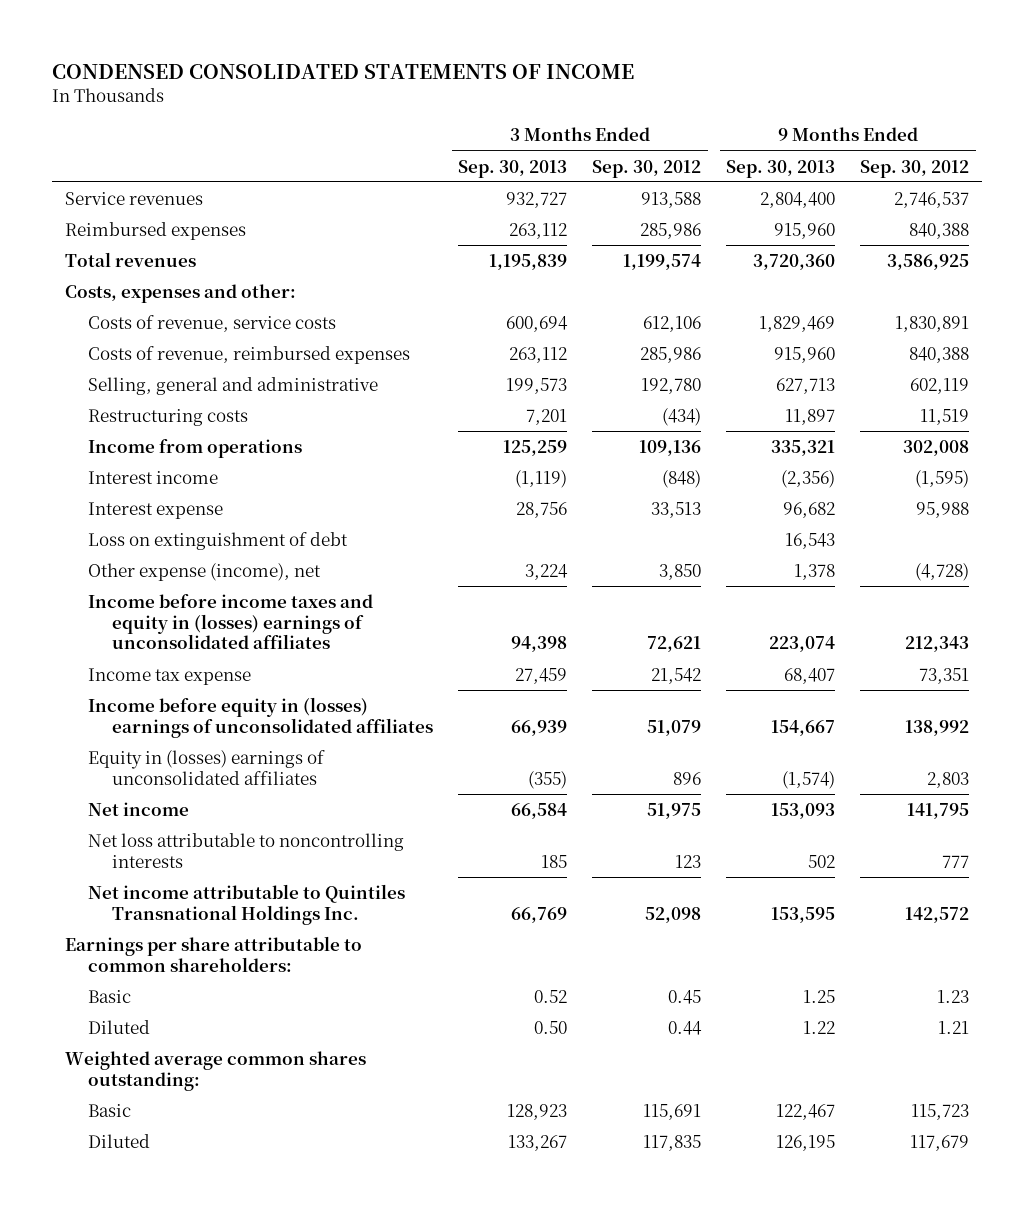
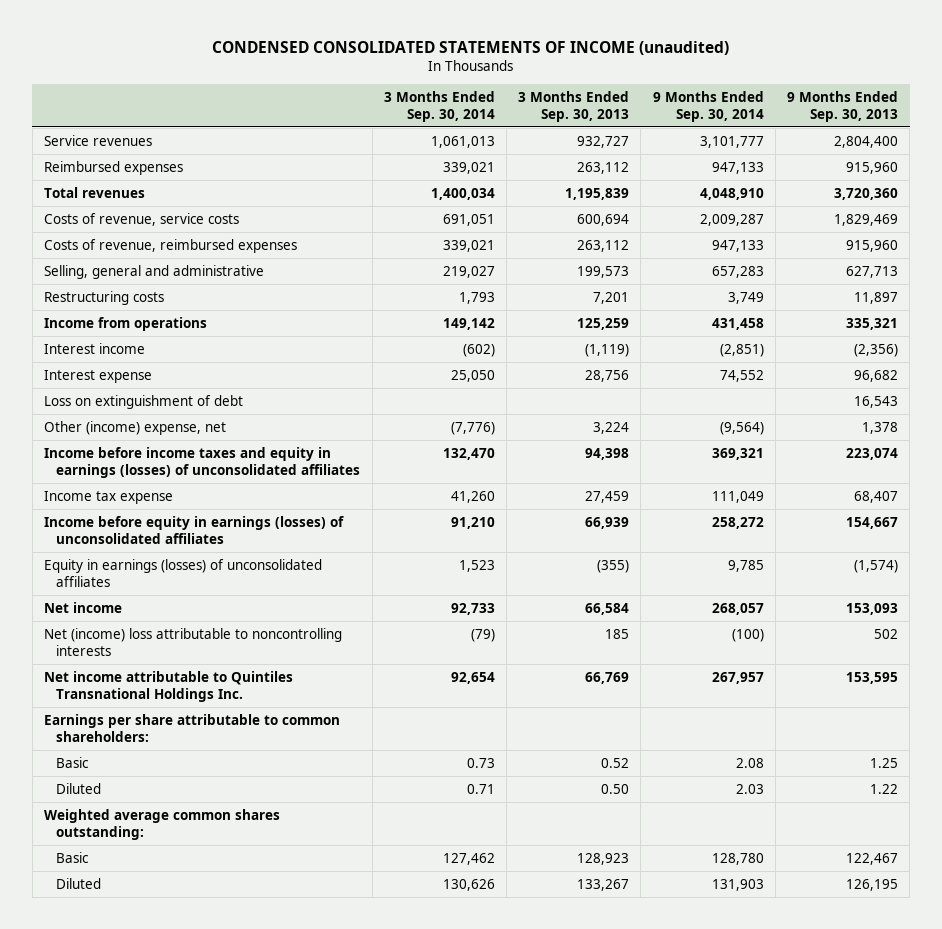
[52,63,635,79] CONDENSED CONSOLIDATED STATEMENTS OF INCOME -> [211,40,729,55] CONDENSED CONSOLIDATED STATEMENTS OF INCOME (unaudited)
[592,159,702,178] Sep. 30, 2012 -> none
[860,159,970,178] Sep. 30, 2012 -> none
none -> [383,90,495,122] 3 Months Ended Sep. 30, 2014
none -> [652,90,764,122] 9 Months Ended Sep. 30, 2014
[64,283,296,303] Costs, expenses and other: -> none
[88,562,322,581] Other expense (income), net -> [43,420,226,435] Other (income) expense, net
[88,593,374,650] Income before income taxes and equity in (losses) earnings of unconsolidated affiliates -> [43,446,361,478] Income before income taxes and equity in earnings (losses) of unconsolidated affiliates
[88,696,434,738] Income before equity in (losses) earnings of unconsolidated affiliates -> [43,515,344,544] Income before equity in earnings (losses) of unconsolidated affiliates
[88,749,326,785] Equity in (losses) earnings of unconsolidated affiliates -> [43,558,322,587] Equity in earnings (losses) of unconsolidated affiliates
[88,832,405,868] Net loss attributable to noncontrolling interests -> [43,627,342,656] Net (income) loss attributable to noncontrolling interests

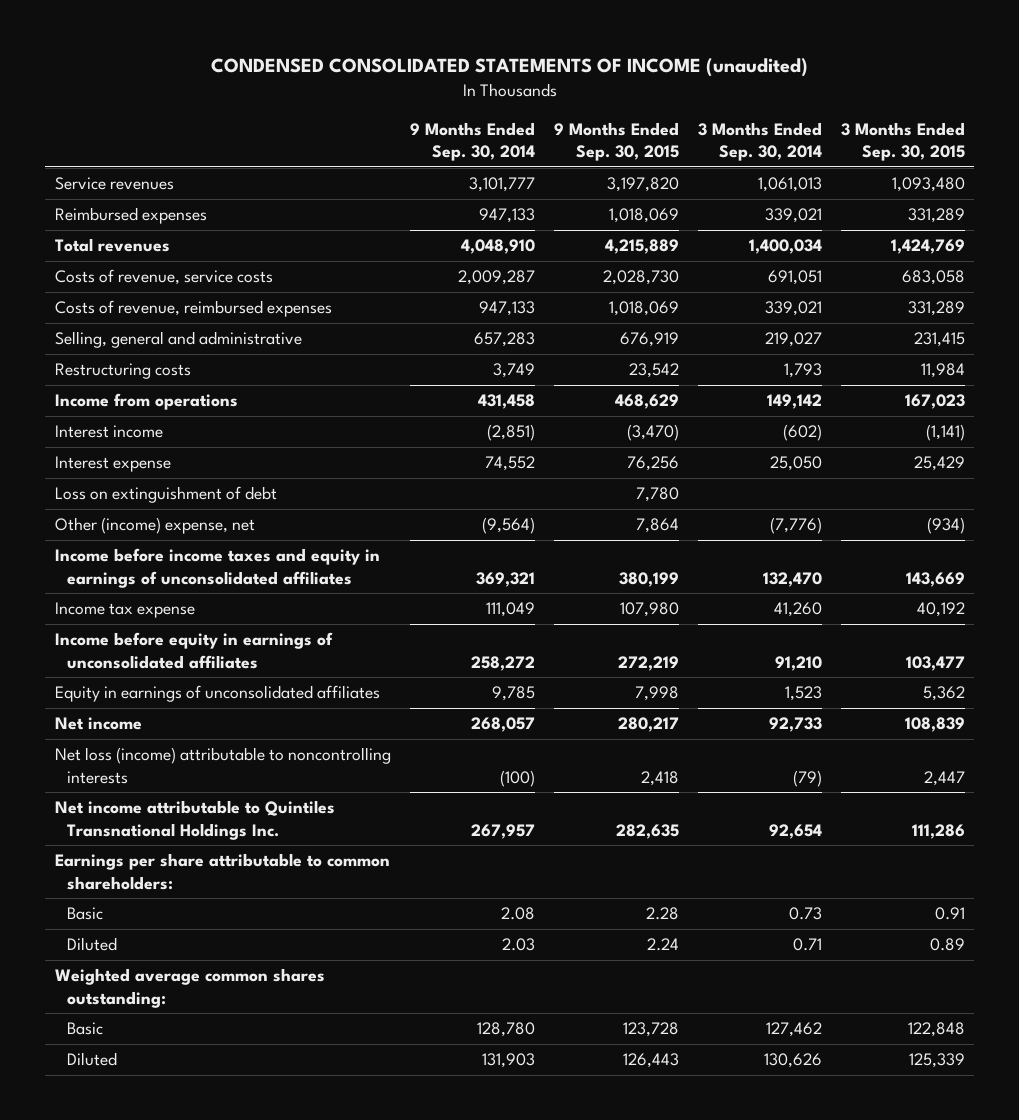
[518,90,630,122] 3 Months Ended Sep. 30, 2013 -> none
[787,90,899,122] 9 Months Ended Sep. 30, 2013 -> none
none -> [553,122,679,162] 9 Months Ended Sep. 30, 2015
none -> [840,122,965,162] 3 Months Ended Sep. 30, 2015
[43,446,361,478] Income before income taxes and equity in earnings (losses) of unconsolidated affiliates -> [54,548,380,588] Income before income taxes and equity in earnings of unconsolidated affiliates
[43,515,344,544] Income before equity in earnings (losses) of unconsolidated affiliates -> [54,632,333,669] Income before equity in earnings of unconsolidated affiliates
[43,558,322,587] Equity in earnings (losses) of unconsolidated affiliates -> [54,685,380,703] Equity in earnings of unconsolidated affiliates
[43,627,342,656] Net (income) loss attributable to noncontrolling interests -> [54,747,391,784] Net loss (income) attributable to noncontrolling interests

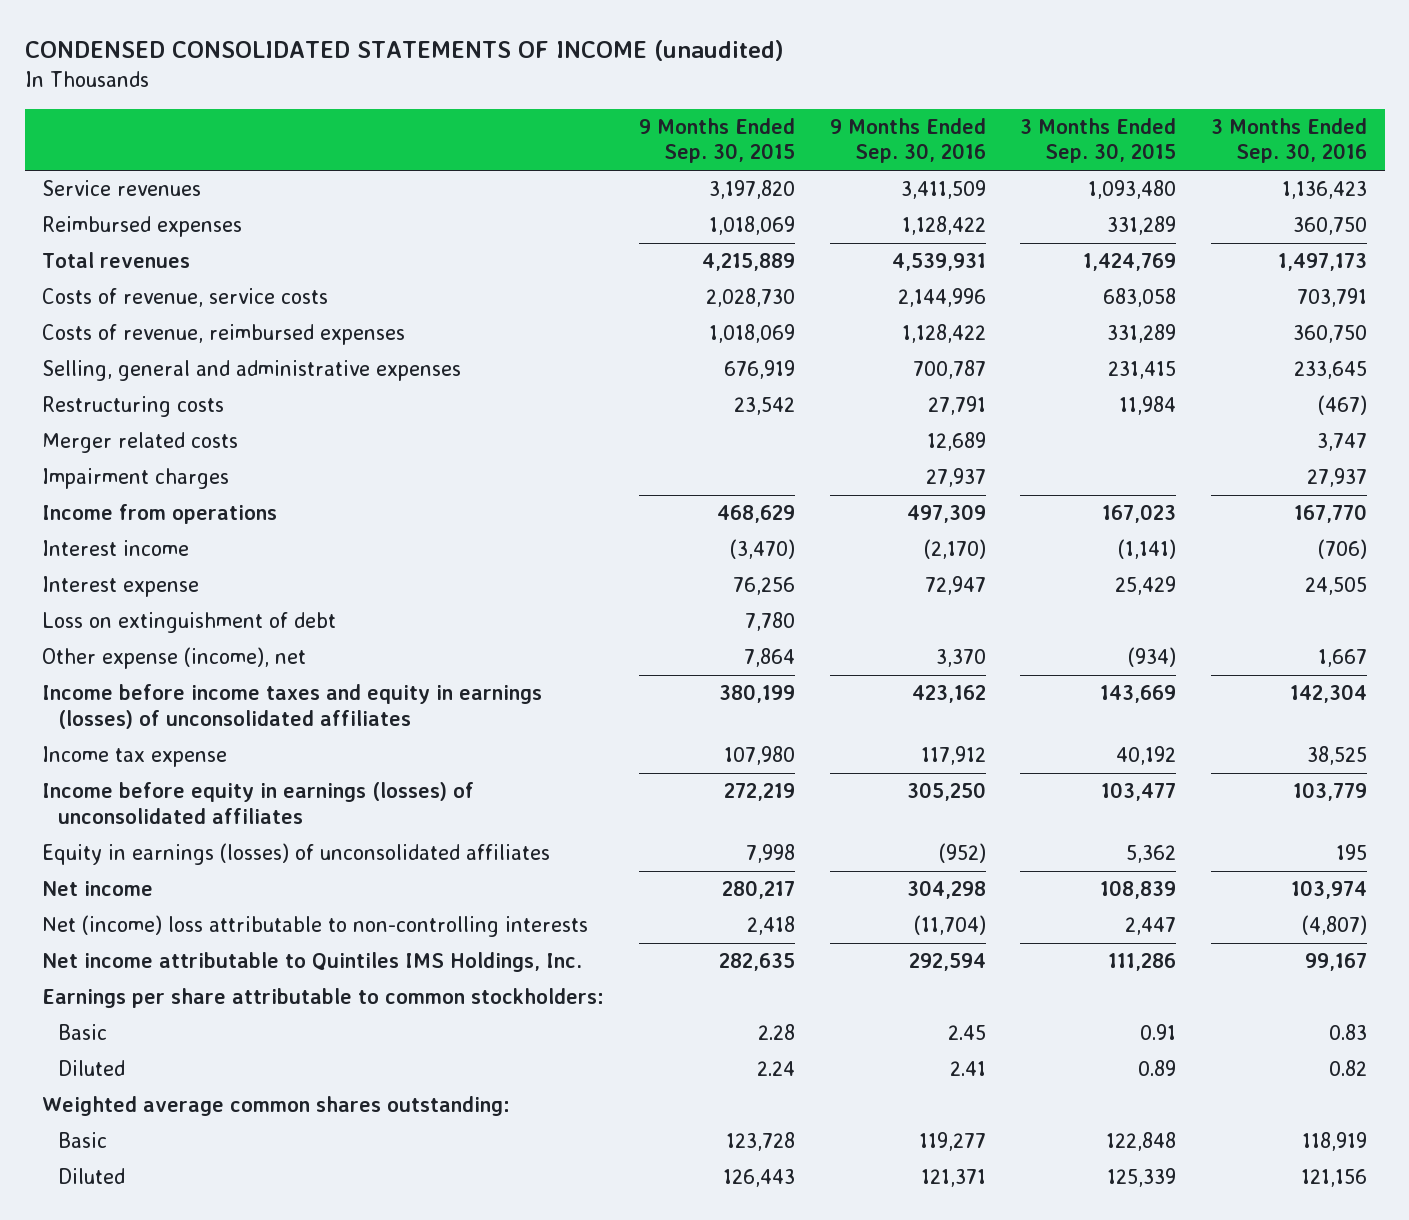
[409,122,535,162] 9 Months Ended Sep. 30, 2014 -> none
[697,122,822,162] 3 Months Ended Sep. 30, 2014 -> none
none -> [829,117,986,164] 9 Months Ended Sep. 30, 2016
none -> [1211,117,1368,164] 3 Months Ended Sep. 30, 2016
[54,331,302,349] Selling, general and administrative -> [42,360,462,382] Selling, general and administrative expenses
none -> [42,432,239,454] Merger related costs
none -> [42,468,230,490] Impairment charges
[54,517,255,535] Other (income) expense, net -> [42,647,307,670] Other expense (income), net
[54,548,380,588] Income before income taxes and equity in earnings of unconsolidated affiliates -> [42,684,543,729] Income before income taxes and equity in earnings (losses) of unconsolidated affiliates
[54,632,333,669] Income before equity in earnings of unconsolidated affiliates -> [42,782,475,824] Income before equity in earnings (losses) of unconsolidated affiliates
[54,685,380,703] Equity in earnings of unconsolidated affiliates -> [42,843,551,866] Equity in earnings (losses) of unconsolidated affiliates
[54,747,391,784] Net loss (income) attributable to noncontrolling interests -> [42,915,589,938] Net (income) loss attributable to non-controlling interests
[54,800,335,840] Net income attributable to Quintiles Transnational Holdings Inc. -> [42,952,583,973] Net income attributable to Quintiles IMS Holdings, Inc.
[54,853,390,890] Earnings per share attributable to common shareholders: -> [42,988,605,1009] Earnings per share attributable to common stockholders:

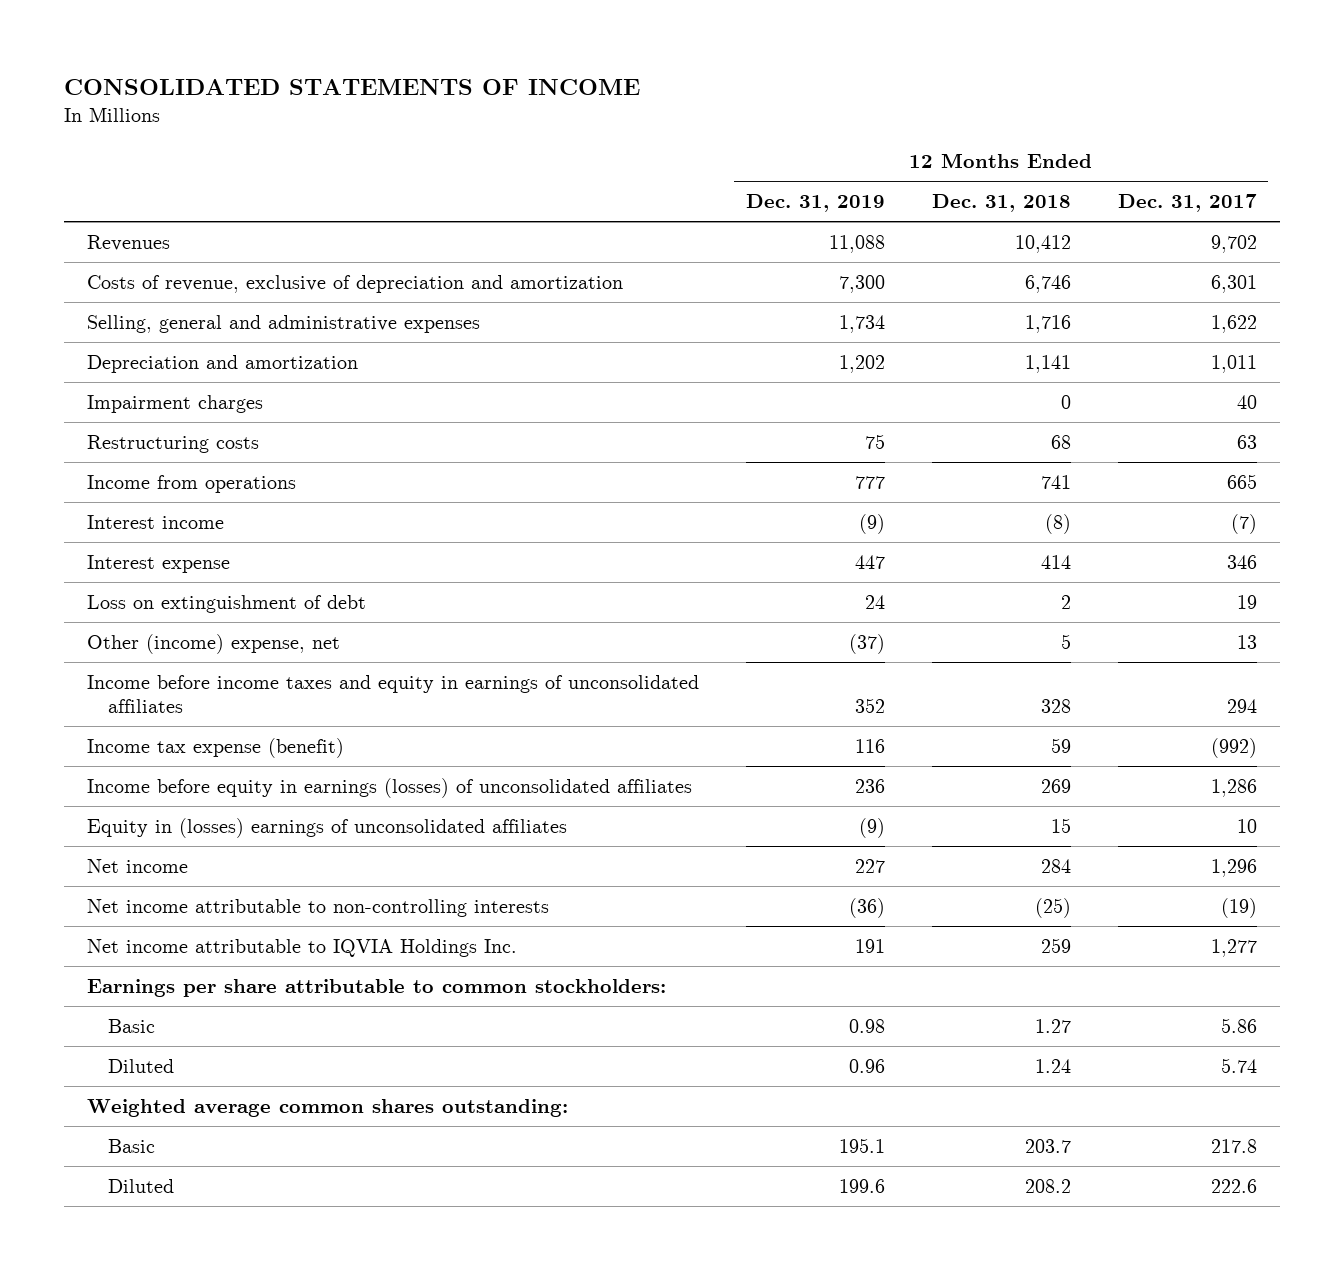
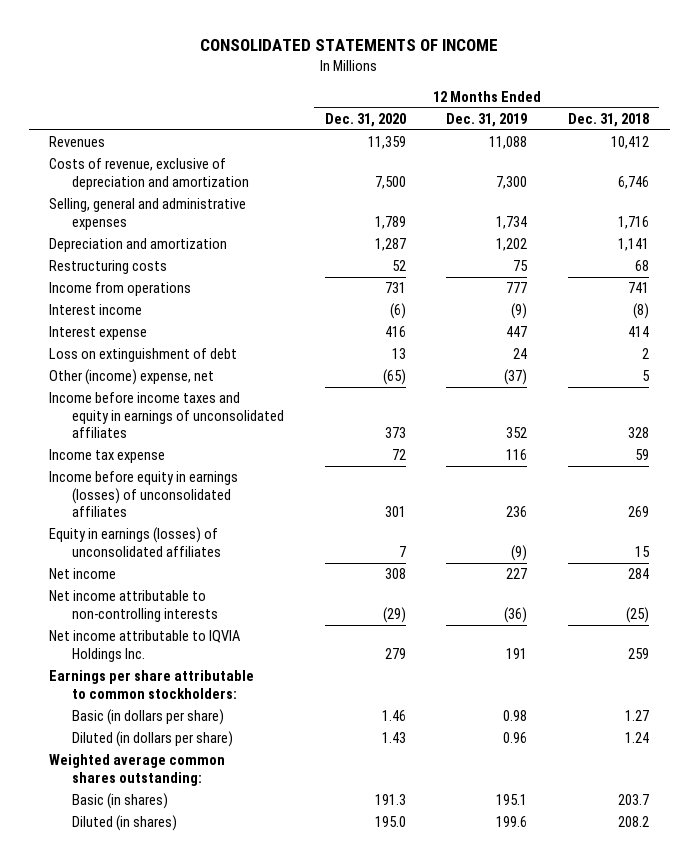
[1117,194,1257,213] Dec. 31, 2017 -> none
none -> [324,112,406,127] Dec. 31, 2020
[86,394,263,413] Impairment charges -> none
[86,737,344,758] Income tax expense (benefit) -> [49,449,166,464] Income tax expense
[86,817,567,838] Equity in (losses) earnings of unconsolidated affiliates -> [49,527,221,557] Equity in earnings (losses) of unconsolidated affiliates
[108,1018,156,1033] Basic -> [71,709,224,726] Basic (in dollars per share)
[108,1058,175,1073] Diluted -> [71,731,233,748] Diluted (in dollars per share)
[108,1138,156,1153] Basic -> [71,793,168,810] Basic (in shares)
[108,1178,175,1193] Diluted -> [71,815,177,832] Diluted (in shares)

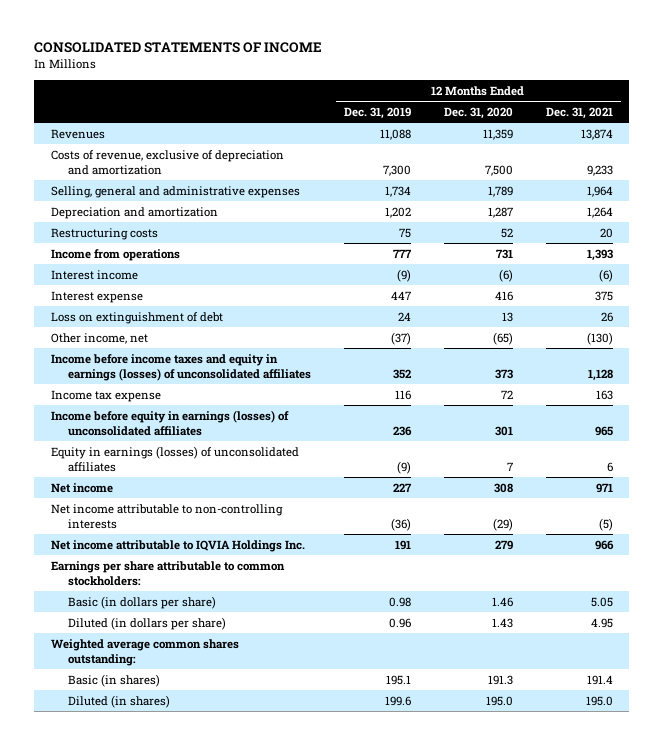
[568,112,650,127] Dec. 31, 2018 -> none
none -> [545,106,613,119] Dec. 31, 2021
[49,369,215,386] Other (income) expense, net -> [50,332,148,344] Other income, net
[49,392,284,439] Income before income taxes and equity in earnings of unconsolidated affiliates -> [50,353,311,381] Income before income taxes and equity in earnings (losses) of unconsolidated affiliates

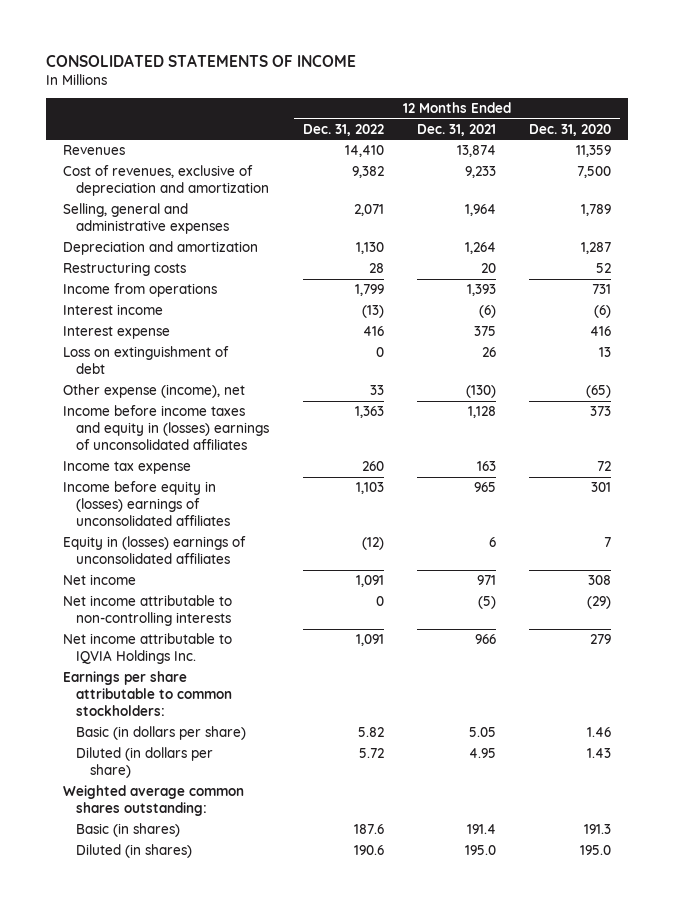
[343,106,411,119] Dec. 31, 2019 -> none
none -> [302,123,384,136] Dec. 31, 2022
[50,149,284,175] Costs of revenue, exclusive of depreciation and amortization -> [62,165,270,197] Cost of revenues, exclusive of depreciation and amortization
[50,332,148,344] Other income, net -> [62,384,245,399] Other expense (income), net
[50,353,311,381] Income before income taxes and equity in earnings (losses) of unconsolidated affiliates -> [62,405,270,451] Income before income taxes and equity in (losses) earnings of unconsolidated affiliates
[50,409,289,436] Income before equity in earnings (losses) of unconsolidated affiliates -> [62,481,231,527] Income before equity in (losses) earnings of unconsolidated affiliates
[50,445,299,472] Equity in earnings (losses) of unconsolidated affiliates -> [62,536,246,565] Equity in (losses) earnings of unconsolidated affiliates

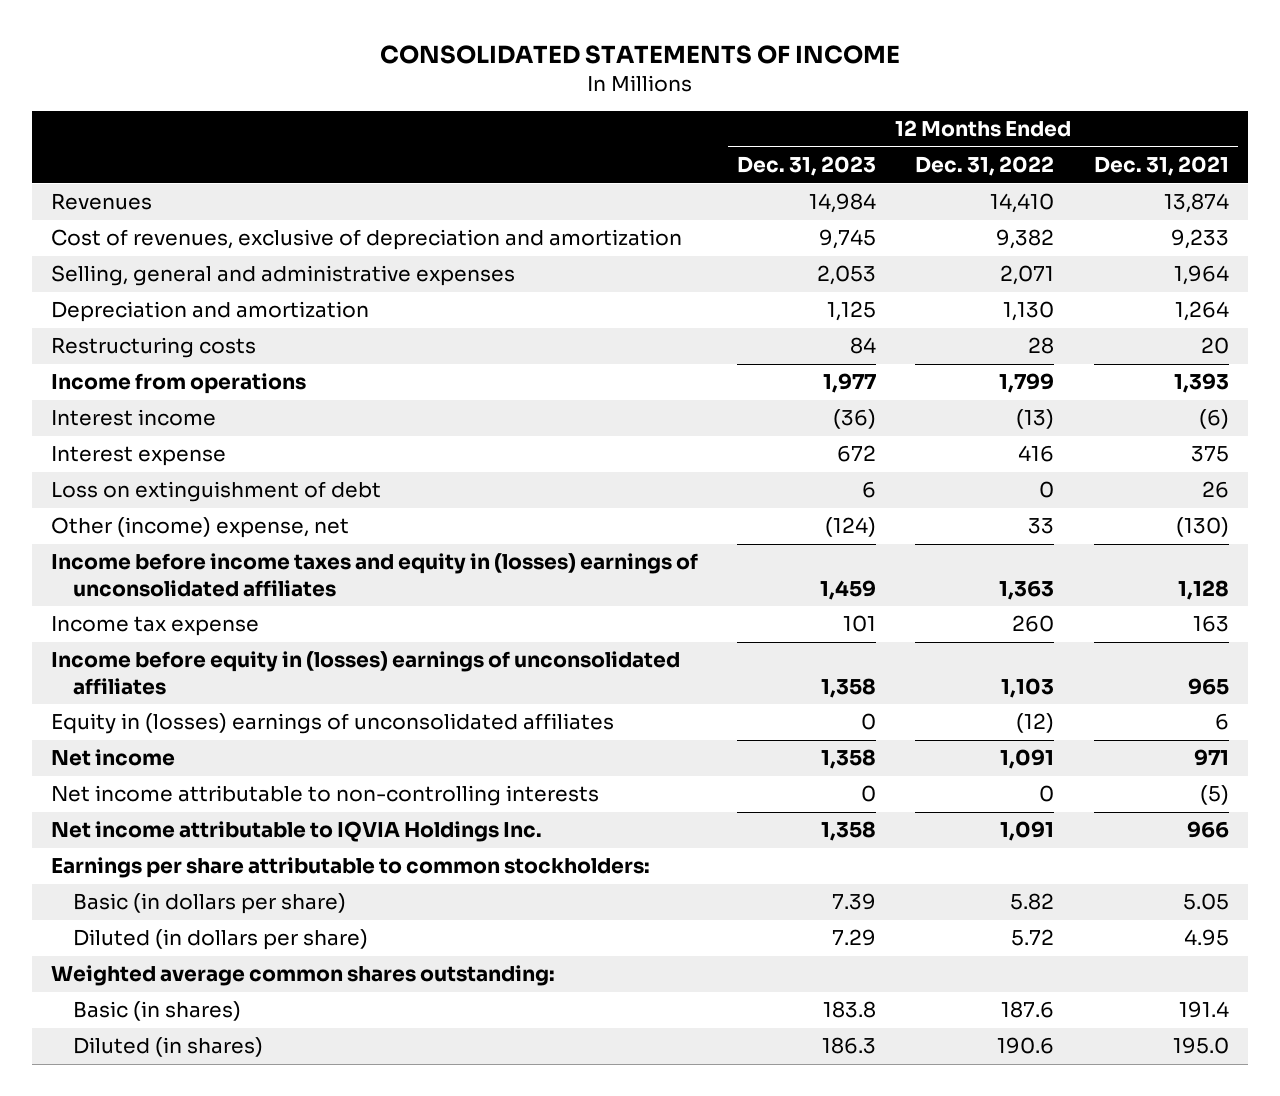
[529,123,612,136] Dec. 31, 2020 -> none
none -> [737,156,877,177] Dec. 31, 2023
[62,384,245,399] Other expense (income), net -> [51,517,350,539] Other (income) expense, net

